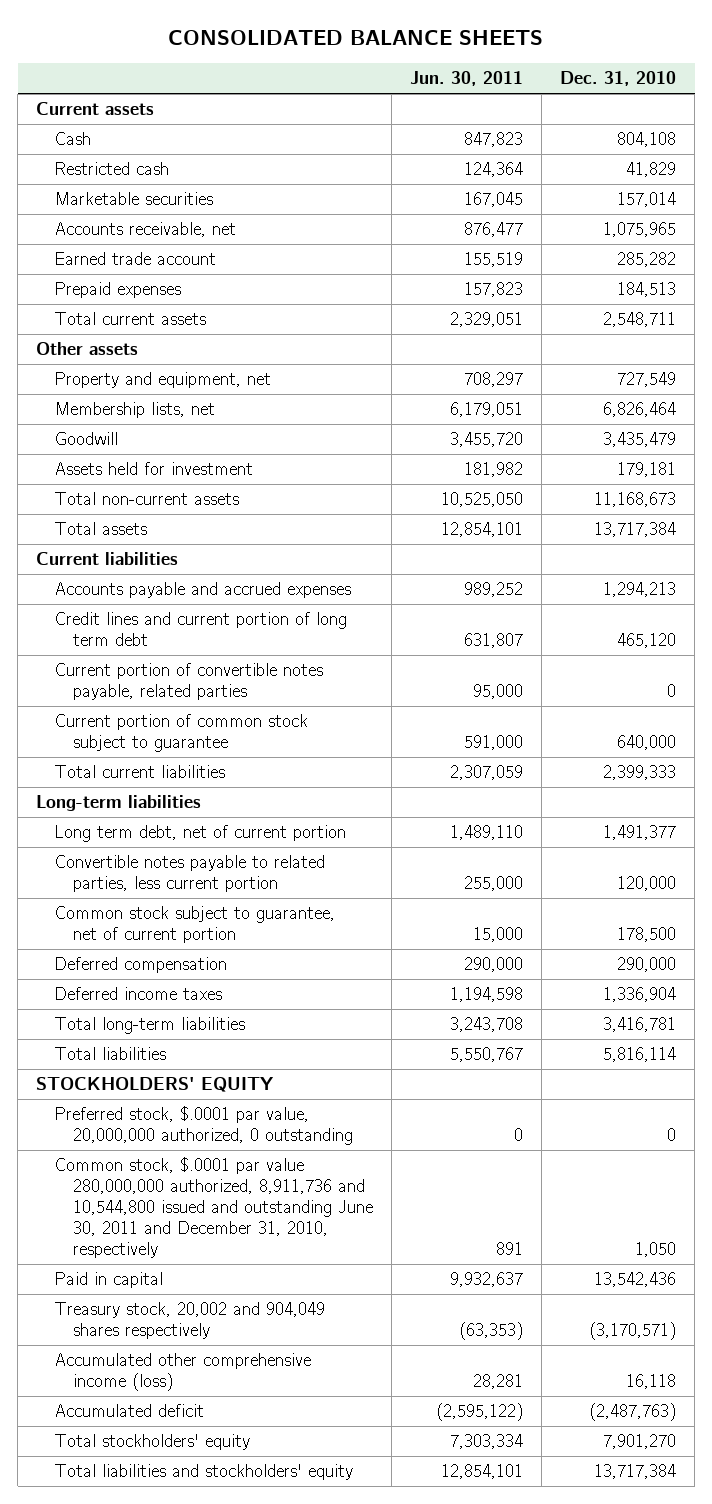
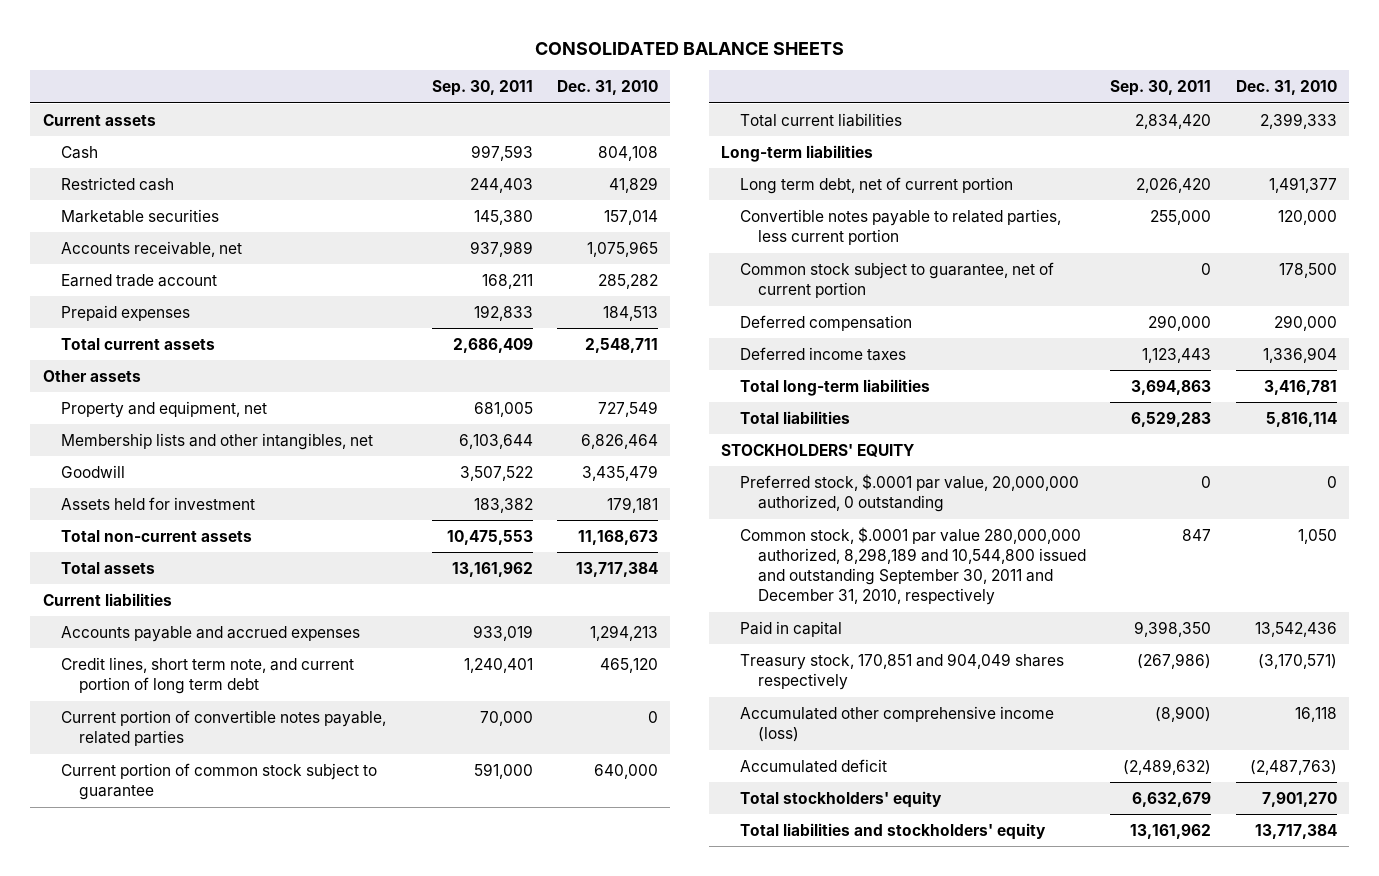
[410,71,524,87] Jun. 30, 2011 -> none
none -> [431,80,533,97] Sep. 30, 2011
[54,402,216,419] Membership lists, net -> [60,432,373,450] Membership lists and other intangibles, net
[54,612,348,647] Credit lines and current portion of long term debt -> [60,656,354,694] Credit lines, short term note, and current portion of long term debt
[54,1157,373,1258] Common stock, $.0001 par value 280,000,000 authorized, 8,911,736 and 10,544,800 issued and outstanding June 30, 2011 and December 31, 2010, respectively -> [739,526,1086,606] Common stock, $.0001 par value 280,000,000 authorized, 8,298,189 and 10,544,800 issued and outstanding September 30, 2011 and December 31, 2010, respectively
[54,1302,326,1340] Treasury stock, 20,002 and 904,049 shares respectively -> [739,652,1064,690] Treasury stock, 170,851 and 904,049 shares respectively

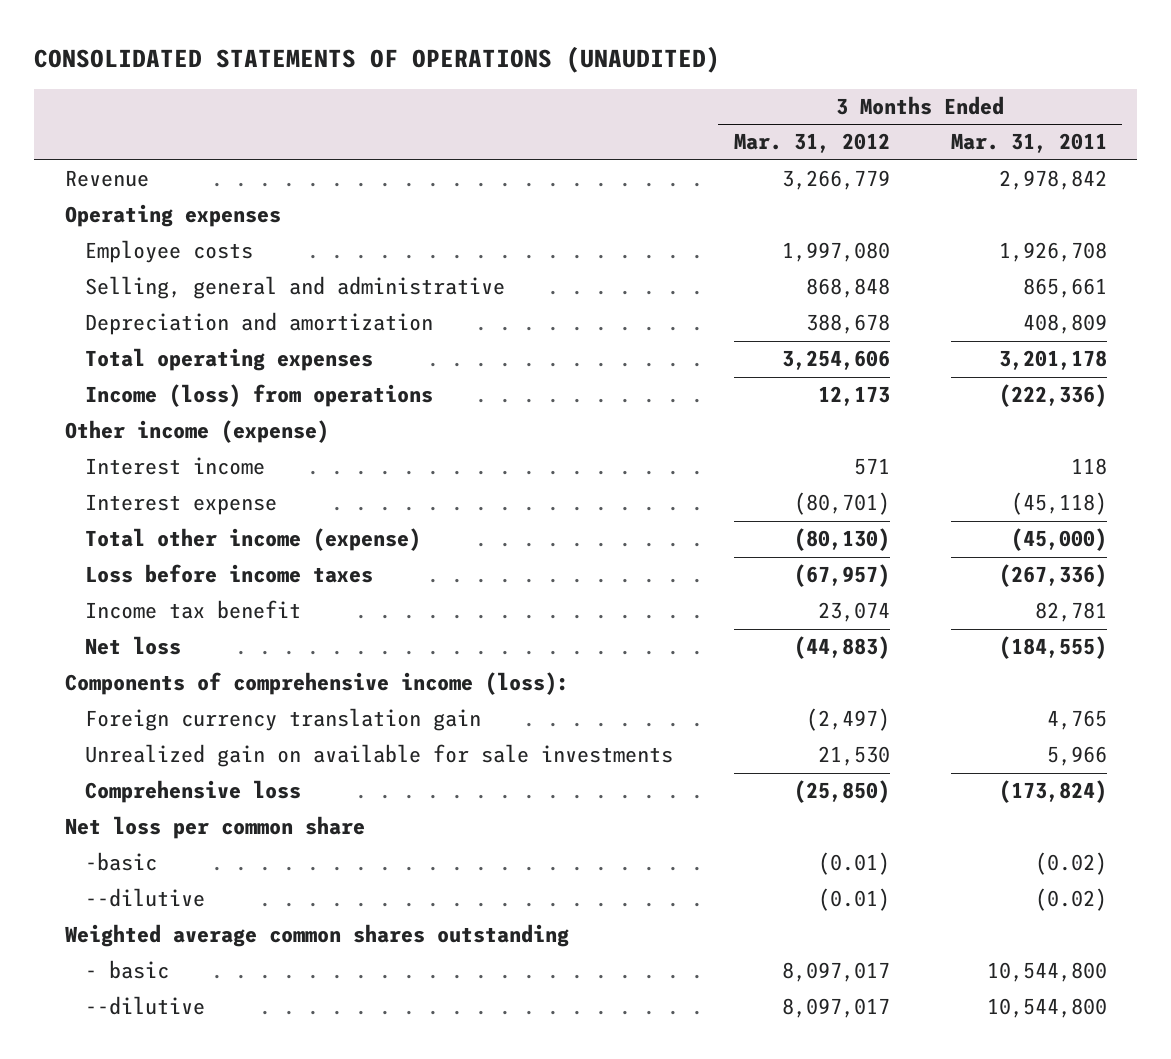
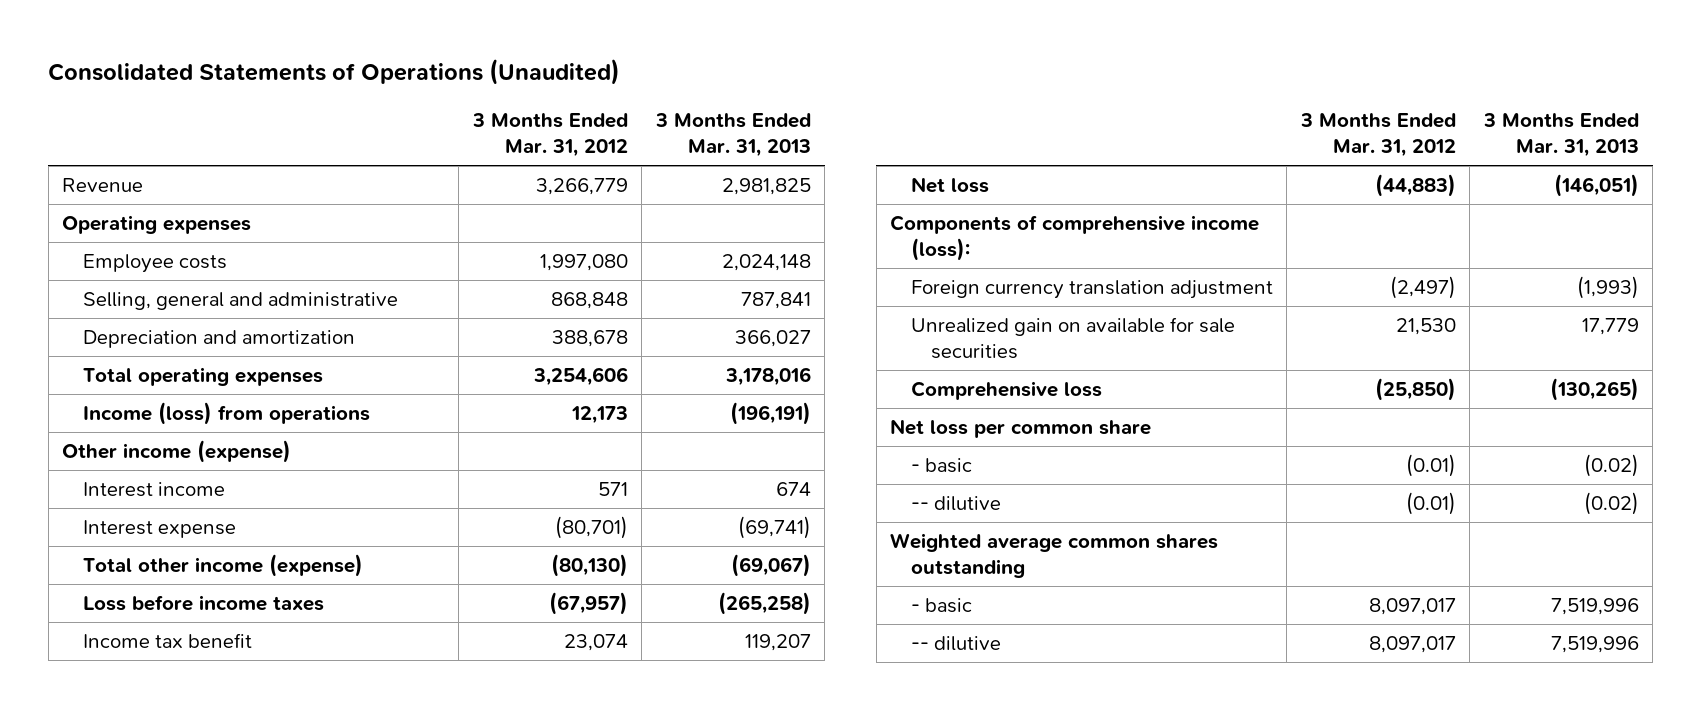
[34,46,721,74] CONSOLIDATED STATEMENTS OF OPERATIONS (UNAUDITED) -> [48,59,621,86] Consolidated Statements of Operations (Unaudited)
[950,133,1107,154] Mar. 31, 2011 -> none
none -> [654,112,811,158] 3 Months Ended Mar. 31, 2013
[84,708,481,732] Foreign currency translation gain -> [910,279,1273,299] Foreign currency translation adjustment
[84,744,673,768] Unrealized gain on available for sale investments -> [910,316,1235,360] Unrealized gain on available for sale securities
[84,852,157,872] -basic -> [910,457,972,473] - basic
[84,888,205,908] --dilutive -> [910,495,1001,511] -- dilutive
[84,996,205,1016] --dilutive -> [910,635,1001,651] -- dilutive

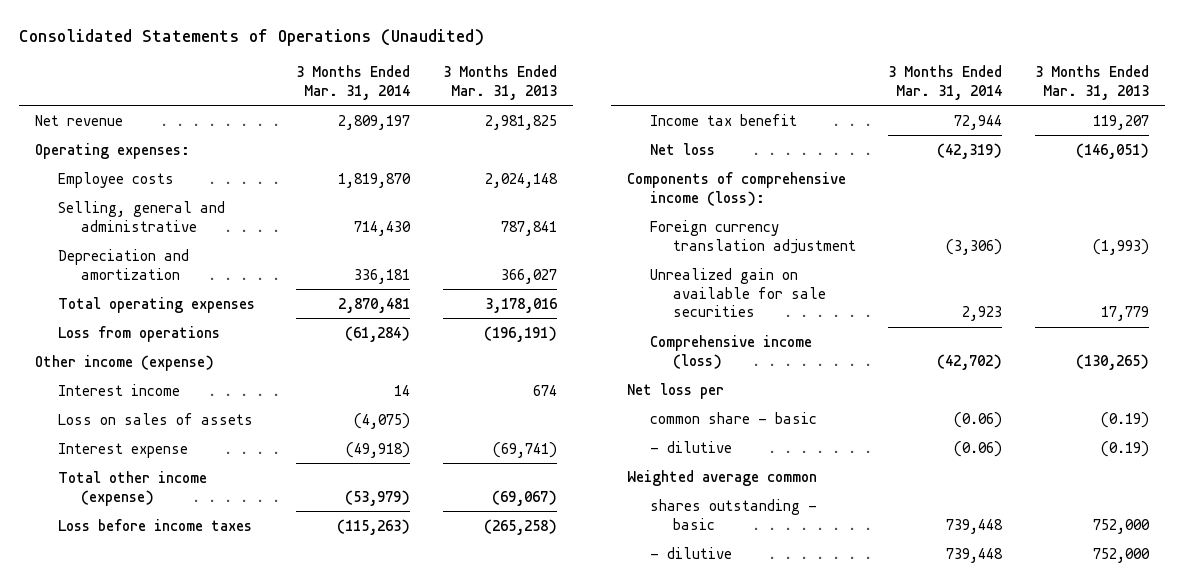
[471,112,628,158] 3 Months Ended Mar. 31, 2012 -> none
none -> [296,65,411,100] 3 Months Ended Mar. 31, 2014
[62,177,144,192] Revenue -> [34,114,123,126] Net revenue
[62,214,252,234] Operating expenses -> [34,142,190,159] Operating expenses:
[82,401,370,425] Income (loss) from operations -> [57,325,220,342] Loss from operations
none -> [57,412,253,425] Loss on sales of assets
[910,380,1102,400] Comprehensive loss -> [649,334,812,369] Comprehensive income (loss)
[890,418,1152,438] Net loss per common share -> [626,382,724,399] Net loss per
[910,457,972,473] - basic -> [649,411,817,424] common share - basic
[1583,453,1639,477] (0.02) -> [1100,411,1149,428] (0.19)
[910,495,1001,511] -- dilutive -> [649,440,732,453] - dilutive
[1583,491,1639,515] (0.02) -> [1100,440,1149,457] (0.19)
[890,532,1219,579] Weighted average common shares outstanding -> [626,469,817,486] Weighted average common
[910,597,972,613] - basic -> [649,498,817,530] shares outstanding - basic
[1550,597,1639,615] 7,519,996 -> [1092,518,1150,534] 752,000
[910,635,1001,651] -- dilutive -> [649,546,732,559] - dilutive
[1550,635,1639,653] 7,519,996 -> [1092,547,1150,563] 752,000

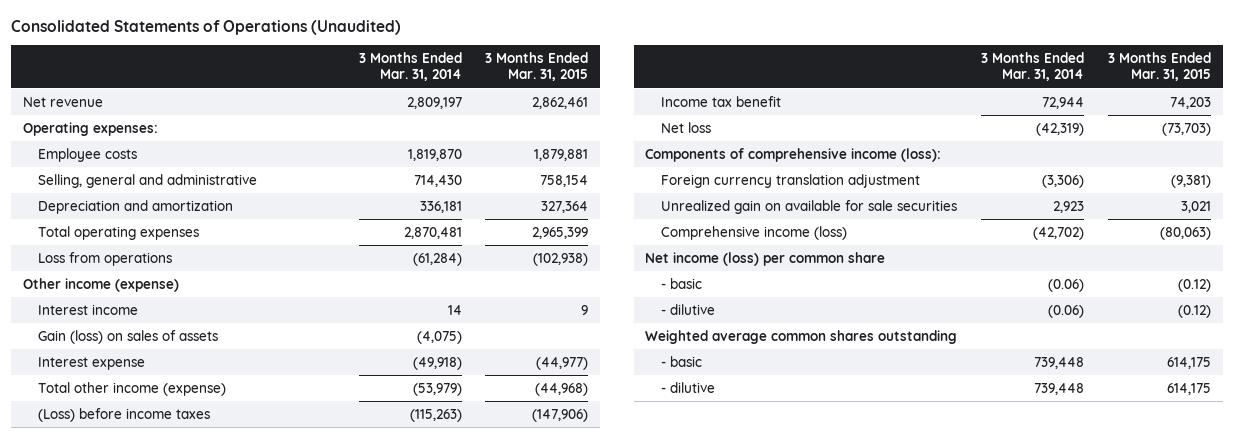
[442,65,557,100] 3 Months Ended Mar. 31, 2013 -> none
none -> [485,52,589,82] 3 Months Ended Mar. 31, 2015
[57,412,253,425] Loss on sales of assets -> [38,329,219,344] Gain (loss) on sales of assets
[57,518,252,531] Loss before income taxes -> [38,407,211,422] (Loss) before income taxes
[626,382,724,399] Net loss per -> [645,251,886,266] Net income (loss) per common share
[649,411,817,424] common share - basic -> [660,277,702,289] - basic
[626,469,817,486] Weighted average common -> [645,329,958,344] Weighted average common shares outstanding
[649,498,817,530] shares outstanding - basic -> [660,355,702,367] - basic

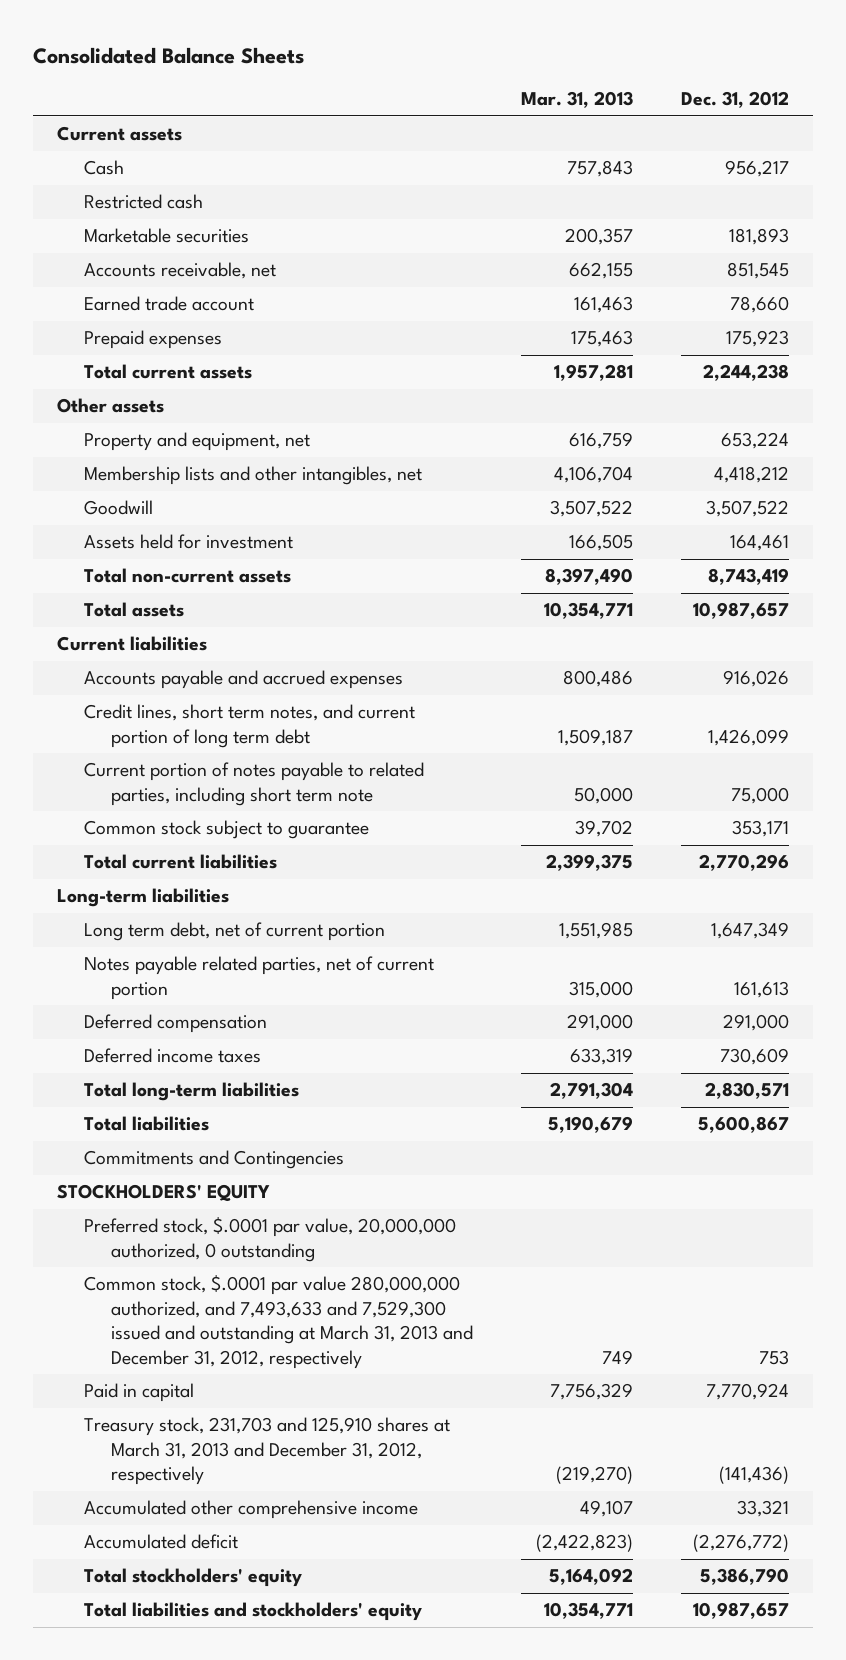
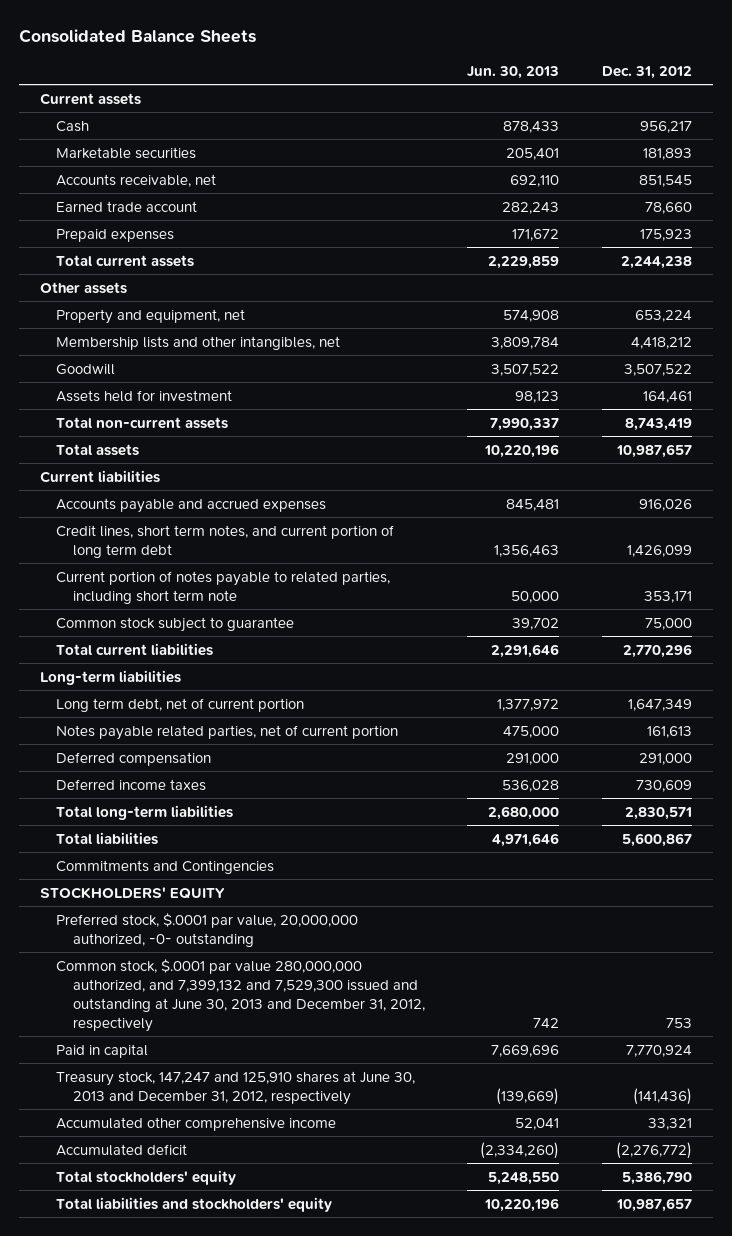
[520,91,633,109] Mar. 31, 2013 -> none
none -> [467,65,560,79] Jun. 30, 2013
[83,194,203,210] Restricted cash -> none
[730,786,789,804] 75,000 -> [643,590,692,603] 353,171
[731,820,789,838] 353,171 -> [644,617,692,630] 75,000
[83,1217,456,1262] Preferred stock, $.0001 par value, 20,000,000 authorized, 0 outstanding -> [56,912,359,947] Preferred stock, $.0001 par value, 20,000,000 authorized, -0- outstanding
[83,1275,473,1369] Common stock, $.0001 par value 280,000,000 authorized, and 7,493,633 and 7,529,300 issued and outstanding at March 31, 2013 and December 31, 2012, respectively -> [56,958,425,1032] Common stock, $.0001 par value 280,000,000 authorized, and 7,399,132 and 7,529,300 issued and outstanding at June 30, 2013 and December 31, 2012, respectively
[83,1417,450,1486] Treasury stock, 231,703 and 125,910 shares at March 31, 2013 and December 31, 2012, respectively -> [56,1070,416,1105] Treasury stock, 147,247 and 125,910 shares at June 30, 2013 and December 31, 2012, respectively

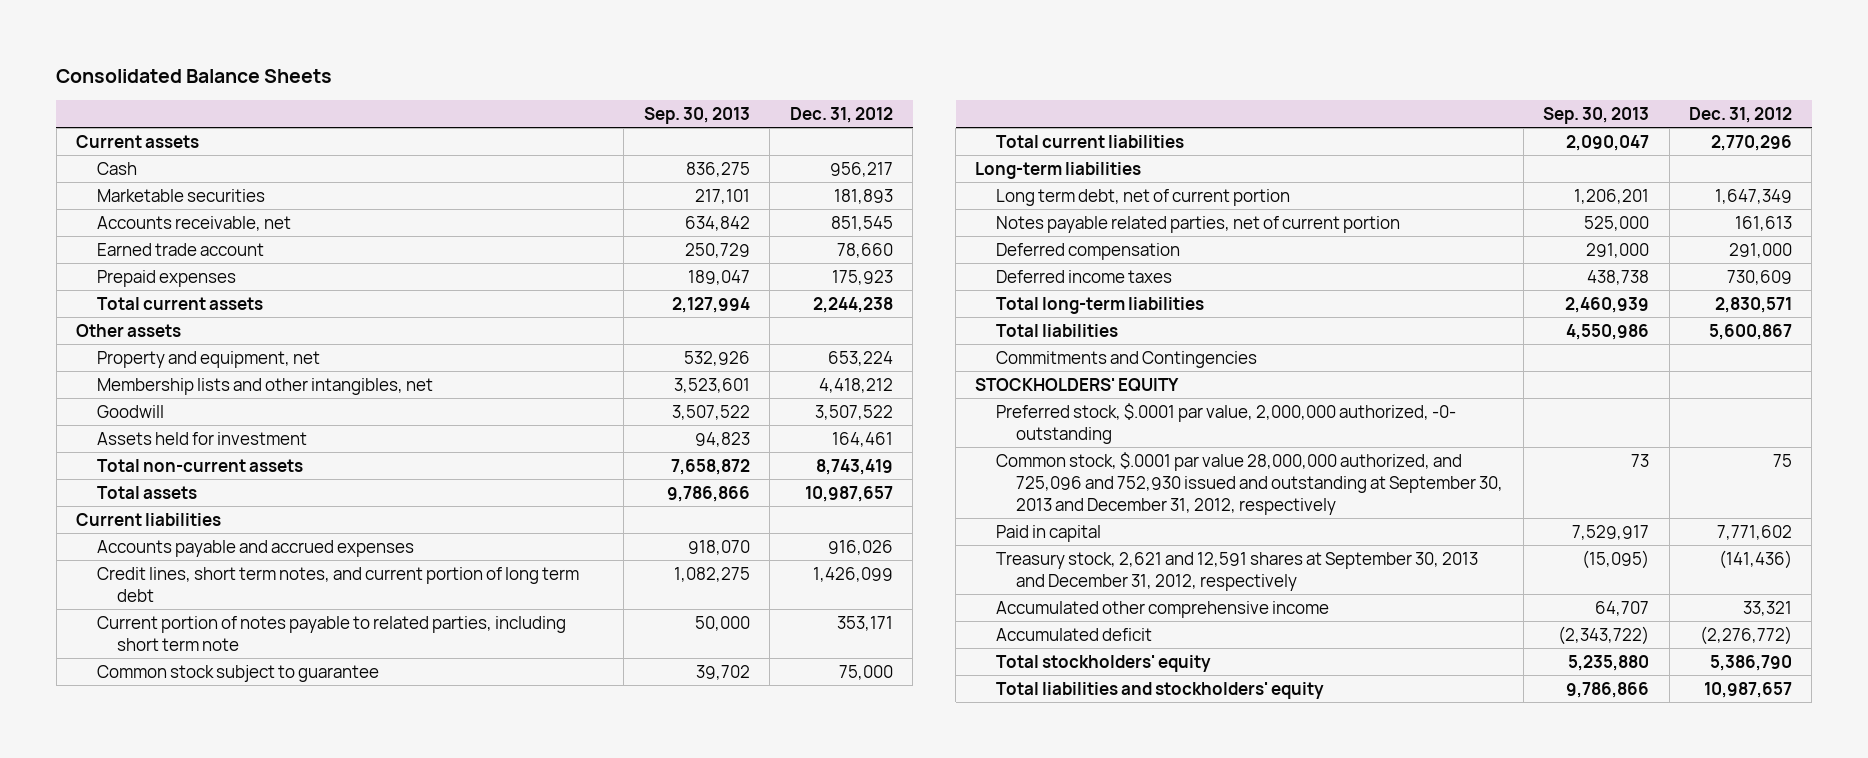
[467,65,560,79] Jun. 30, 2013 -> none
none -> [643,106,750,124] Sep. 30, 2013
[56,912,359,947] Preferred stock, $.0001 par value, 20,000,000 authorized, -0- outstanding -> [995,402,1456,444] Preferred stock, $.0001 par value, 2,000,000 authorized, -0- outstanding
[56,958,425,1032] Common stock, $.0001 par value 280,000,000 authorized, and 7,399,132 and 7,529,300 issued and outstanding at June 30, 2013 and December 31, 2012, respectively -> [995,451,1504,515] Common stock, $.0001 par value 28,000,000 authorized, and 725,096 and 752,930 issued and outstanding at September 30, 2013 and December 31, 2012, respectively
[665,1017,692,1028] 753 -> [1772,453,1792,467] 75
[625,1044,692,1057] 7,770,924 -> [1716,524,1792,540] 7,771,602
[56,1070,416,1105] Treasury stock, 147,247 and 125,910 shares at June 30, 2013 and December 31, 2012, respectively -> [995,551,1478,591] Treasury stock, 2,621 and 12,591 shares at September 30, 2013 and December 31, 2012, respectively

